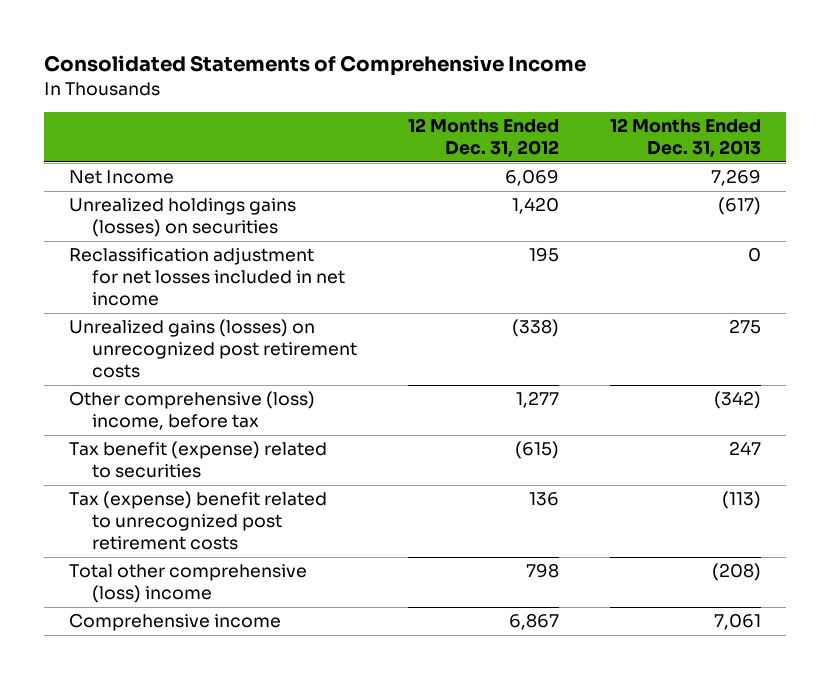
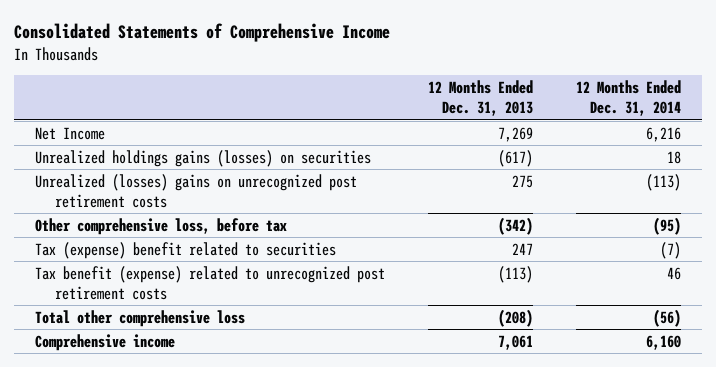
[407,118,559,158] 12 Months Ended Dec. 31, 2012 -> none
none -> [575,80,681,117] 12 Months Ended Dec. 31, 2014
[68,247,346,307] Reclassification adjustment for net losses included in net income -> none
[68,319,358,379] Unrealized gains (losses) on unrecognized post retirement costs -> [34,173,357,208] Unrealized (losses) gains on unrecognized post retirement costs
[68,391,315,431] Other comprehensive (loss) income, before tax -> [34,217,287,235] Other comprehensive loss, before tax
[68,441,327,479] Tax benefit (expense) related to securities -> [34,241,336,259] Tax (expense) benefit related to securities
[68,491,327,551] Tax (expense) benefit related to unrecognized post retirement costs -> [34,265,385,300] Tax benefit (expense) related to unrecognized post retirement costs
[68,564,307,604] Total other comprehensive (loss) income -> [34,309,245,327] Total other comprehensive loss

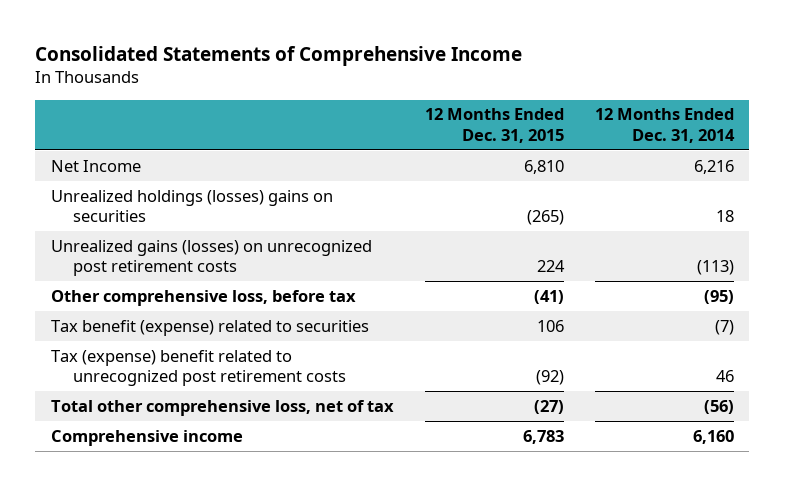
[427,80,533,117] 12 Months Ended Dec. 31, 2013 -> none
none -> [424,108,564,143] 12 Months Ended Dec. 31, 2015
[34,149,371,167] Unrealized holdings gains (losses) on securities -> [50,189,333,223] Unrealized holdings (losses) gains on securities
[34,173,357,208] Unrealized (losses) gains on unrecognized post retirement costs -> [50,239,372,277] Unrealized gains (losses) on unrecognized post retirement costs
[34,241,336,259] Tax (expense) benefit related to securities -> [50,319,369,336] Tax benefit (expense) related to securities
[34,265,385,300] Tax benefit (expense) related to unrecognized post retirement costs -> [50,349,346,387] Tax (expense) benefit related to unrecognized post retirement costs
[34,309,245,327] Total other comprehensive loss -> [50,399,394,416] Total other comprehensive loss, net of tax

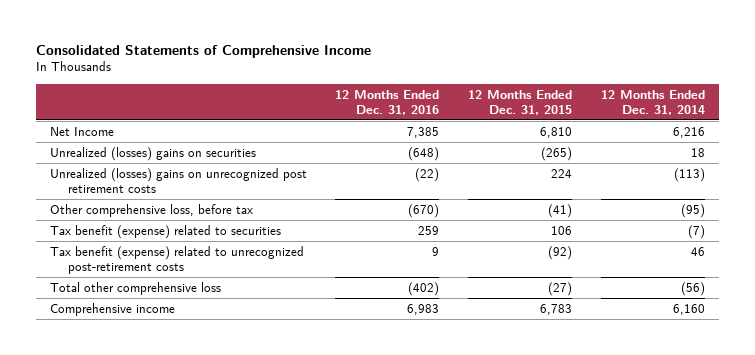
none -> [335,89,440,115] 12 Months Ended Dec. 31, 2016
[50,189,333,223] Unrealized holdings (losses) gains on securities -> [49,146,256,161] Unrealized (losses) gains on securities
[50,239,372,277] Unrealized gains (losses) on unrecognized post retirement costs -> [49,167,307,193] Unrealized (losses) gains on unrecognized post retirement costs
[50,349,346,387] Tax (expense) benefit related to unrecognized post retirement costs -> [49,245,304,274] Tax benefit (expense) related to unrecognized post-retirement costs
[50,399,394,416] Total other comprehensive loss, net of tax -> [49,281,221,295] Total other comprehensive loss

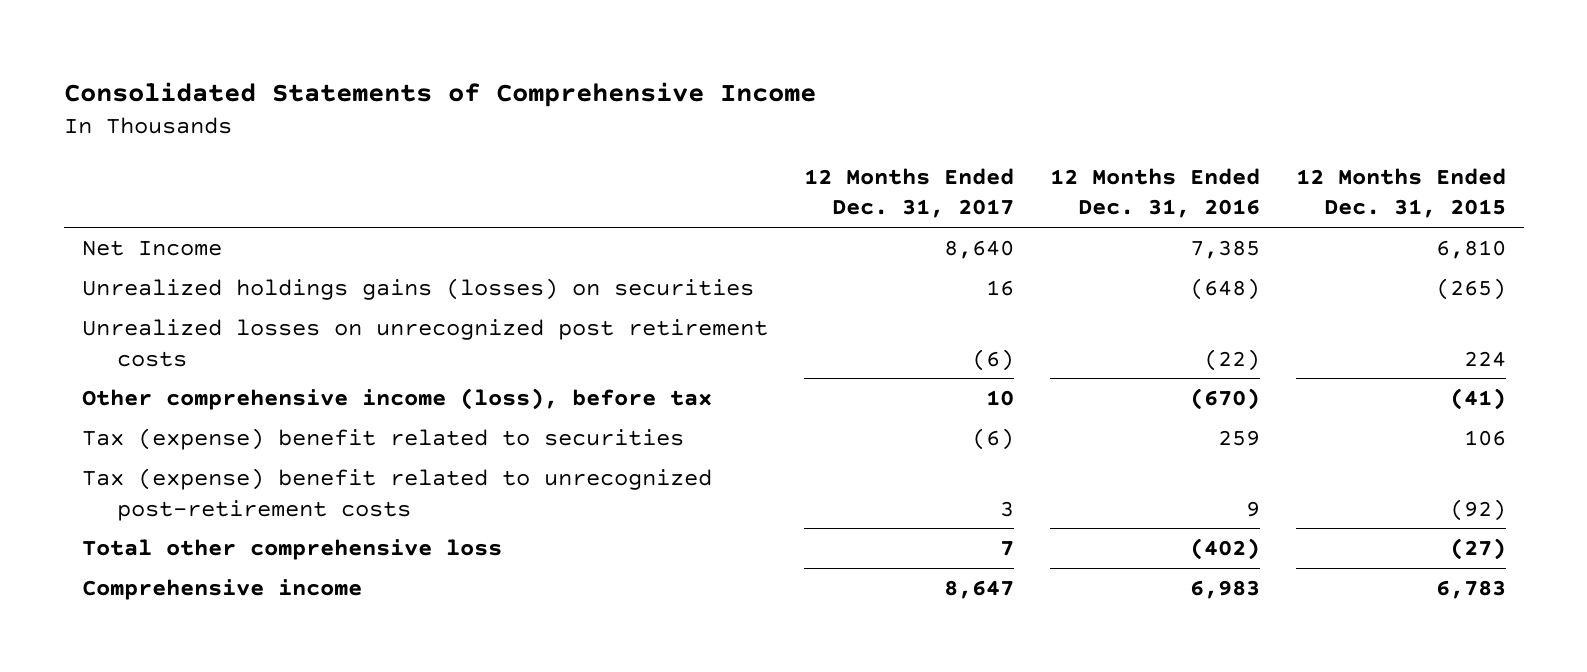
[600,89,705,115] 12 Months Ended Dec. 31, 2014 -> none
none -> [803,167,1014,219] 12 Months Ended Dec. 31, 2017
[49,146,256,161] Unrealized (losses) gains on securities -> [81,277,754,300] Unrealized holdings gains (losses) on securities
[49,167,307,193] Unrealized (losses) gains on unrecognized post retirement costs -> [81,318,768,367] Unrealized losses on unrecognized post retirement costs
[49,203,253,217] Other comprehensive loss, before tax -> [81,387,712,410] Other comprehensive income (loss), before tax
[49,224,281,239] Tax benefit (expense) related to securities -> [81,427,684,450] Tax (expense) benefit related to securities
[49,245,304,274] Tax benefit (expense) related to unrecognized post-retirement costs -> [81,467,712,521] Tax (expense) benefit related to unrecognized post-retirement costs

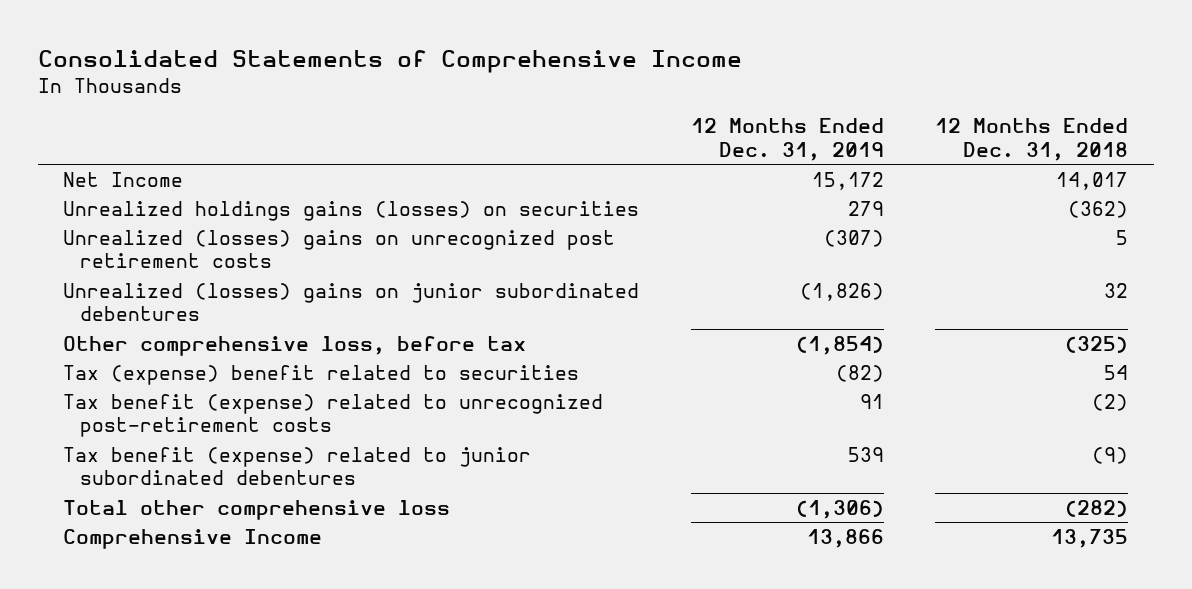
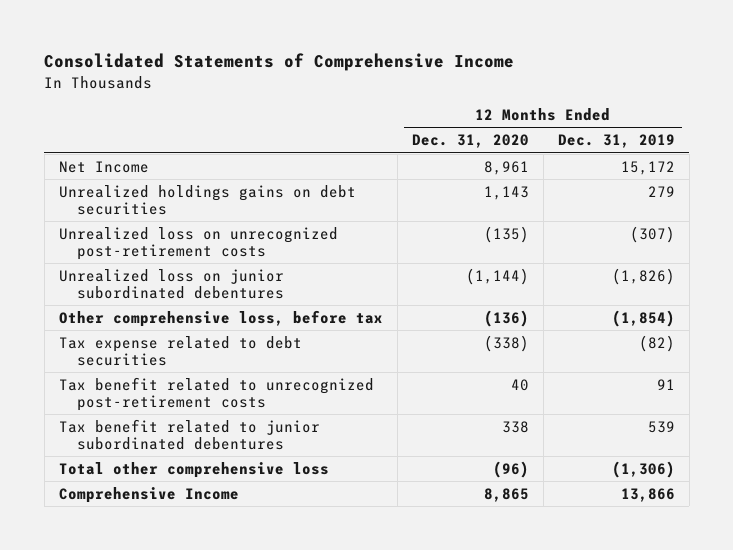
[935,118,1129,162] 12 Months Ended Dec. 31, 2018 -> none
none -> [411,134,529,149] Dec. 31, 2020
[63,200,640,221] Unrealized holdings gains (losses) on securities -> [58,184,356,216] Unrealized holdings gains on debt securities
[63,229,616,269] Unrealized (losses) gains on unrecognized post retirement costs -> [58,226,338,261] Unrealized loss on unrecognized post-retirement costs
[63,282,640,322] Unrealized (losses) gains on junior subordinated debentures -> [58,268,284,300] Unrealized loss on junior subordinated debentures
[63,364,580,385] Tax (expense) benefit related to securities -> [58,335,302,367] Tax expense related to debt securities
[63,393,604,438] Tax benefit (expense) related to unrecognized post-retirement costs -> [58,376,374,412] Tax benefit related to unrecognized post-retirement costs
[63,446,532,486] Tax benefit (expense) related to junior subordinated debentures -> [58,418,320,451] Tax benefit related to junior subordinated debentures

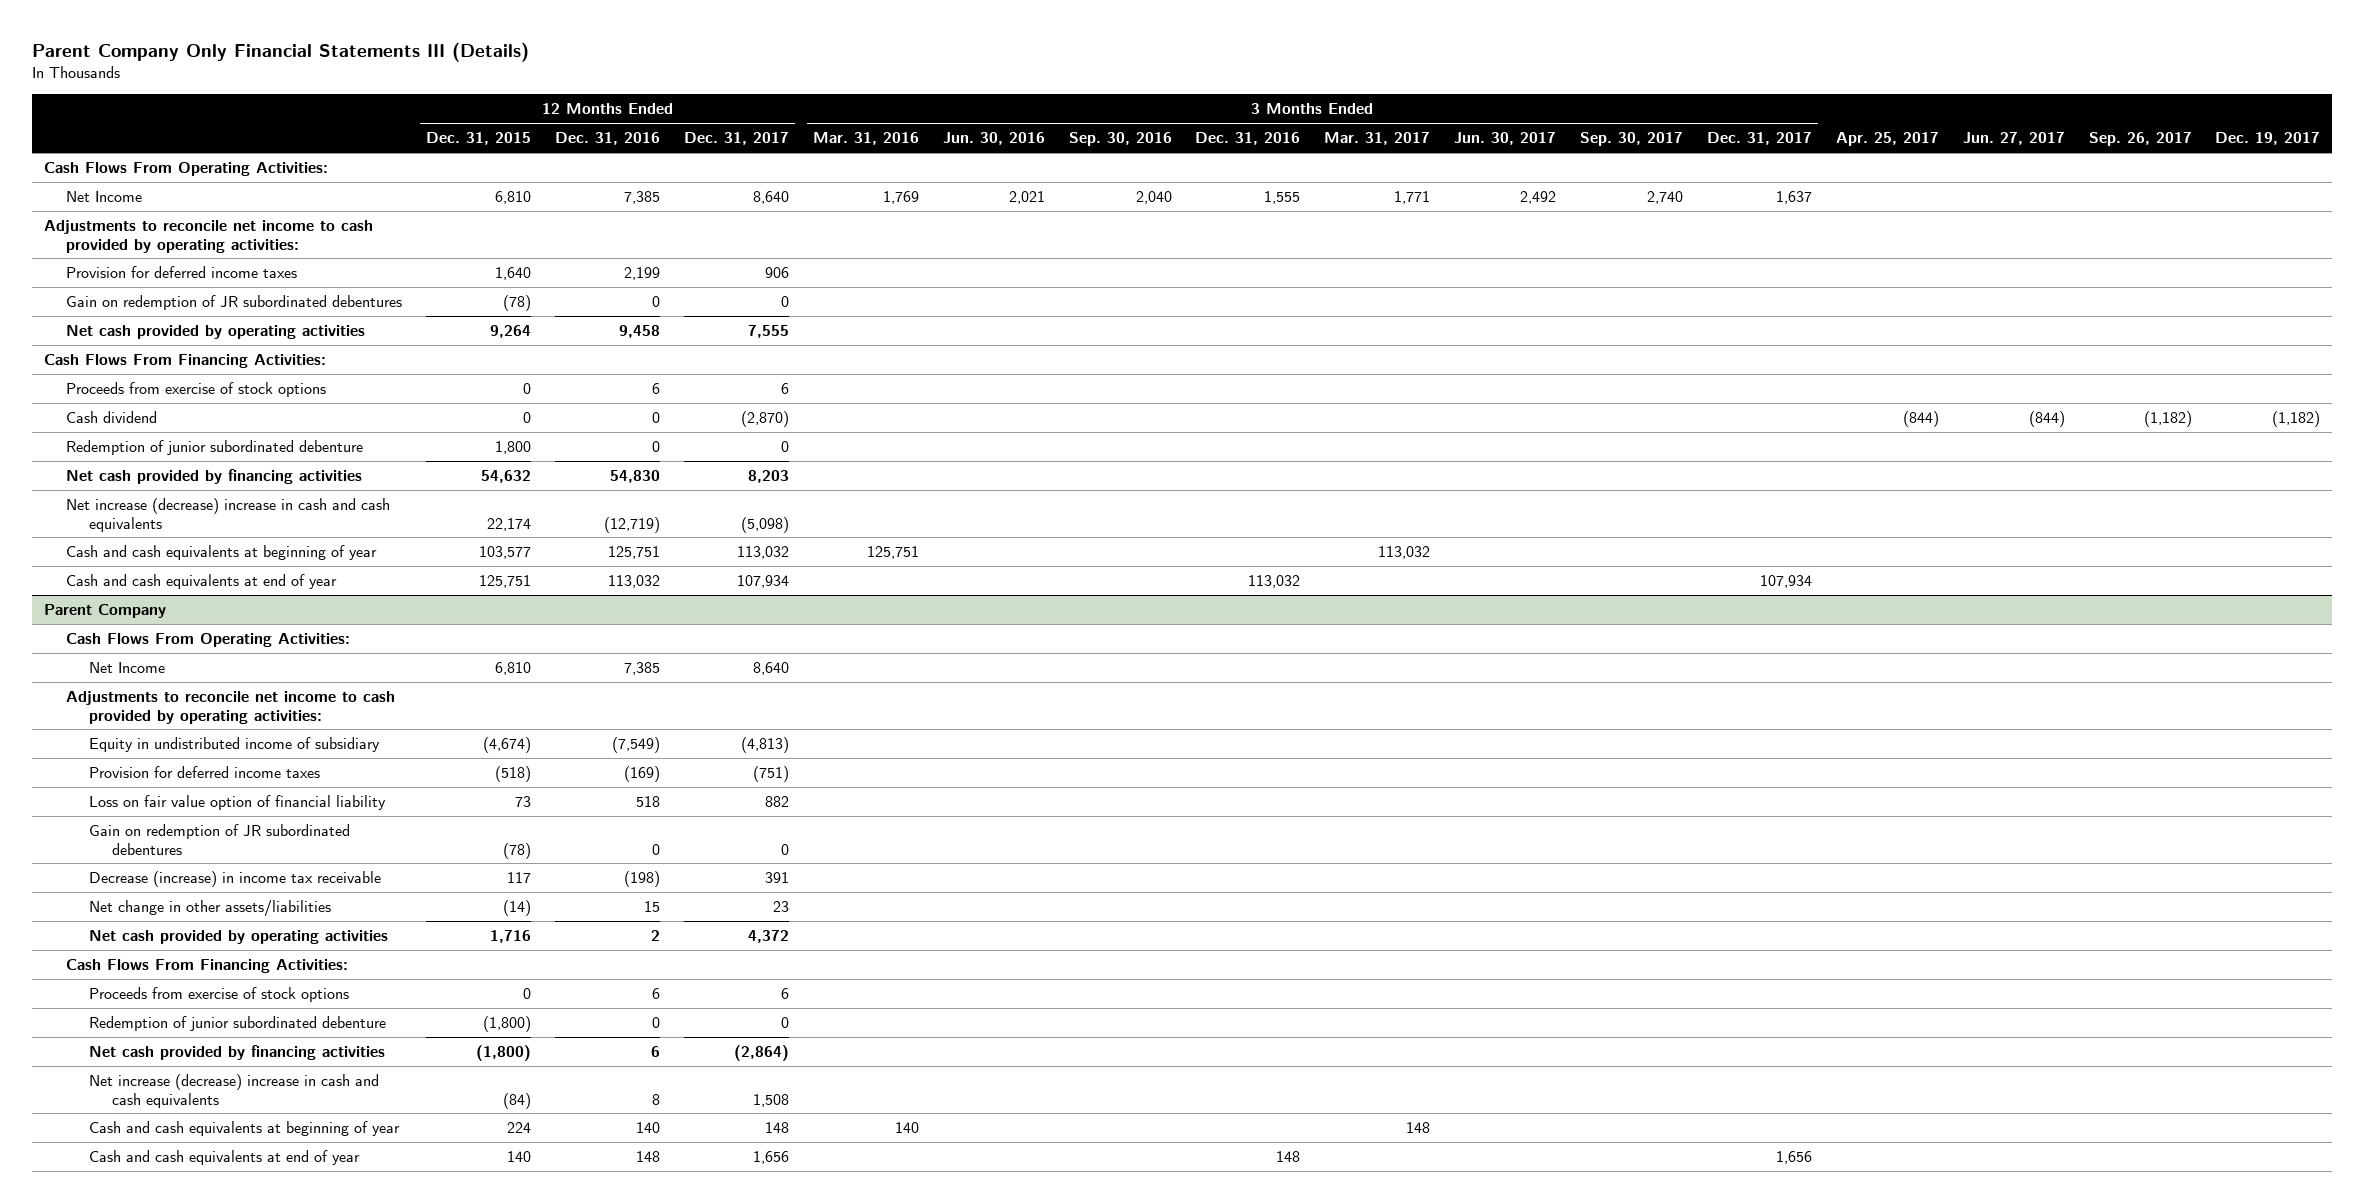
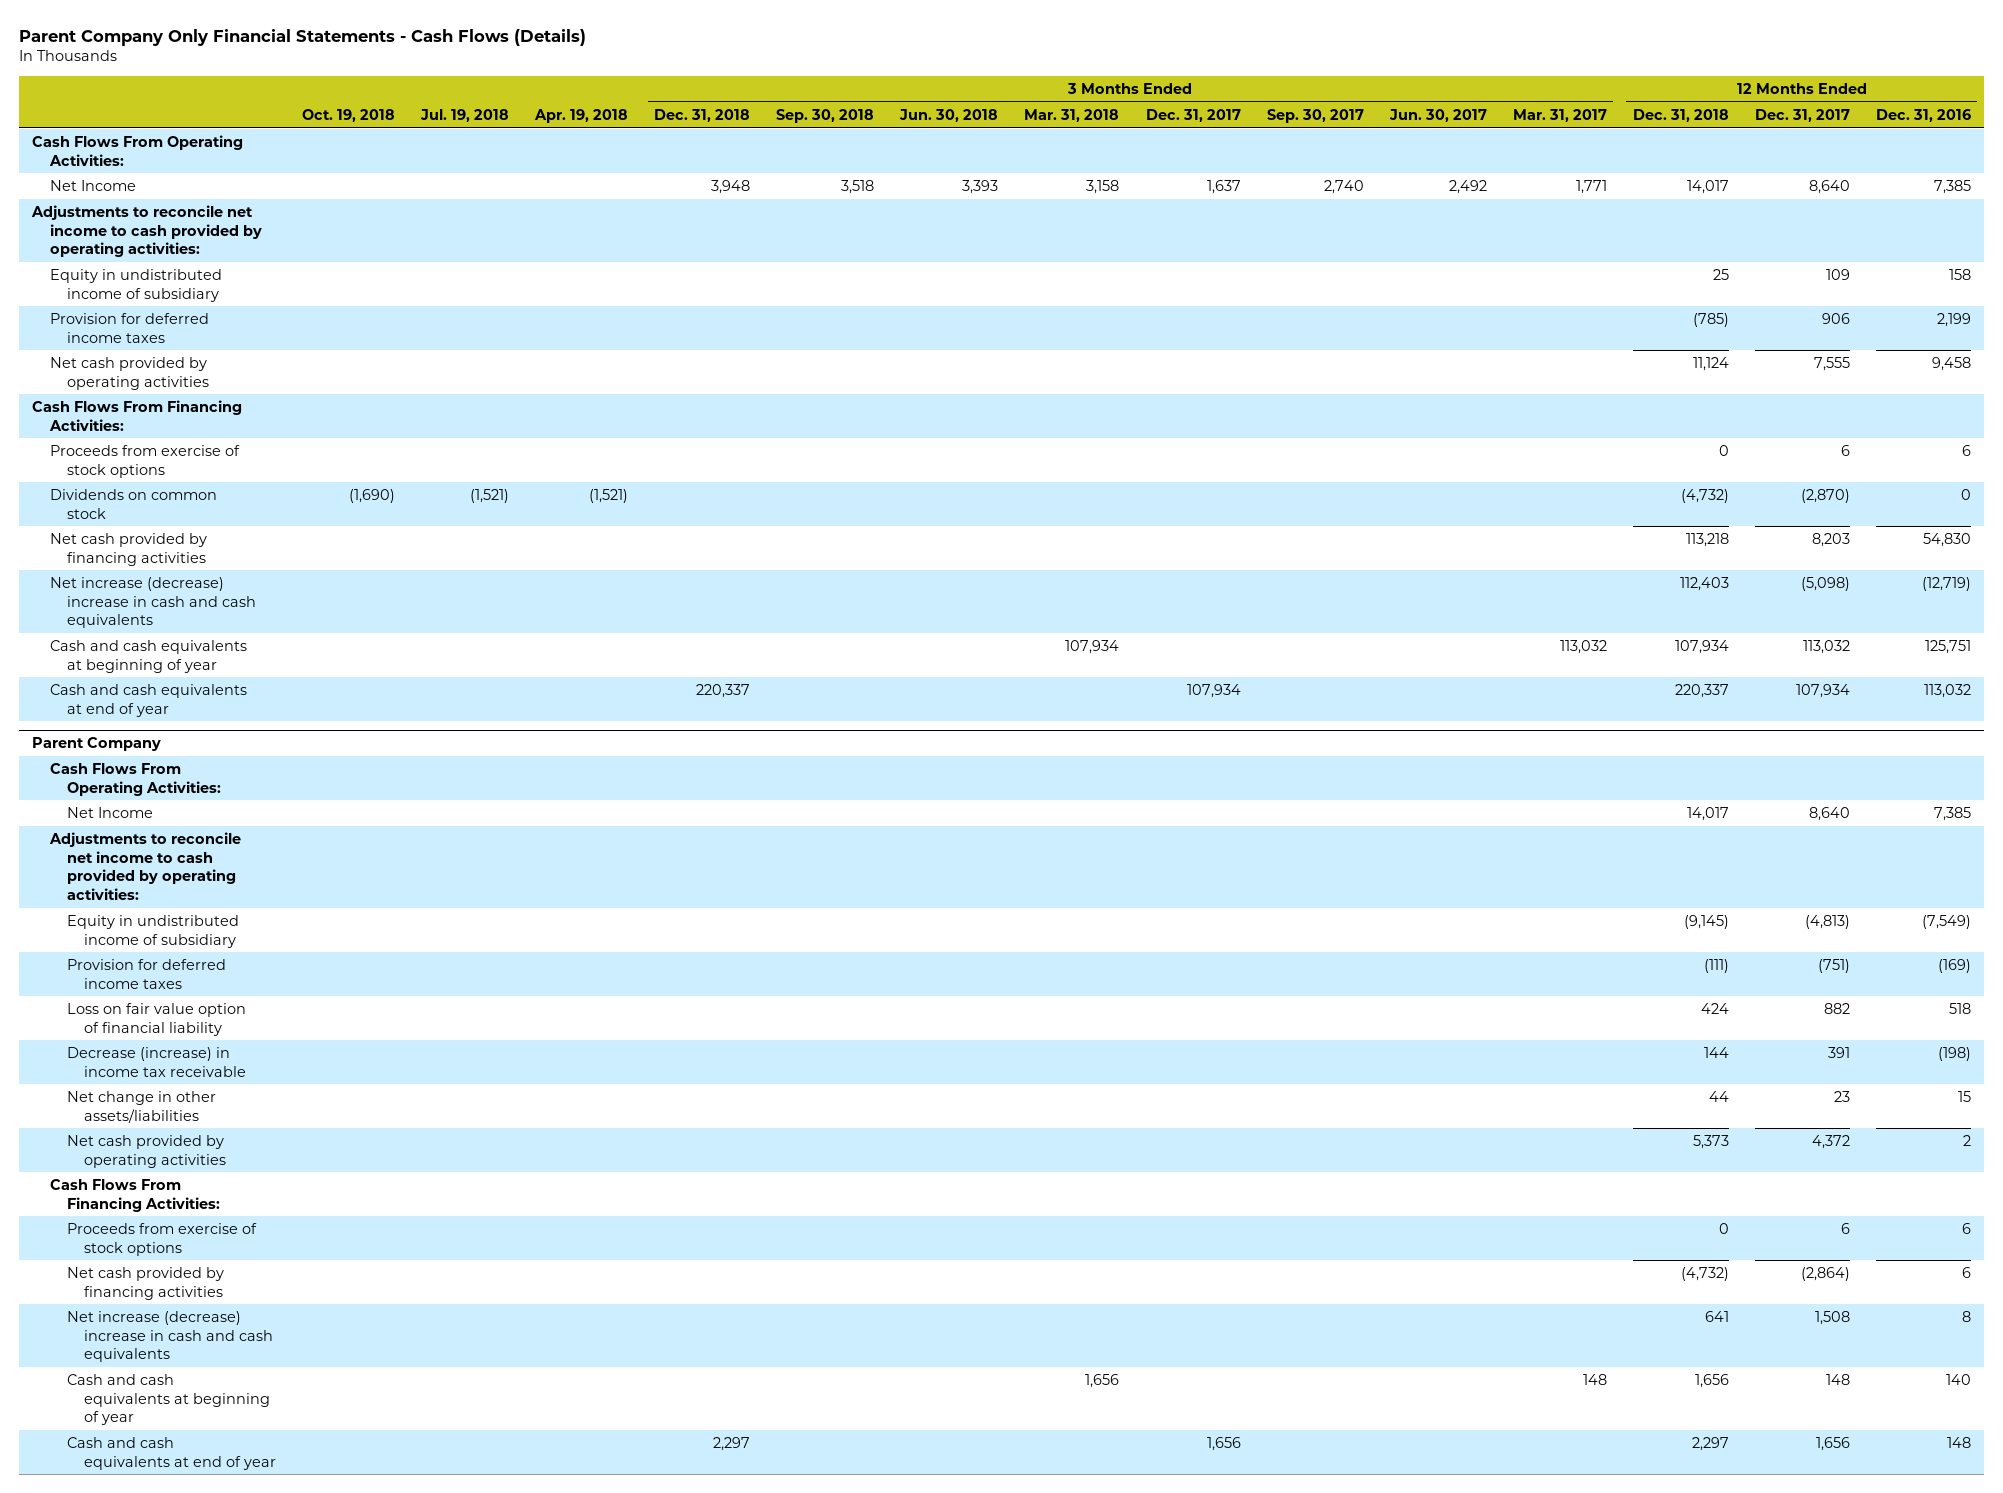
[31,41,529,62] Parent Company Only Financial Statements III (Details) -> [19,28,587,46] Parent Company Only Financial Statements - Cash Flows (Details)
[426,132,532,146] Dec. 31, 2015 -> none
[812,132,919,146] Mar. 31, 2016 -> none
[942,132,1045,146] Jun. 30, 2016 -> none
[1068,132,1172,147] Sep. 30, 2016 -> none
[1195,132,1301,146] Dec. 31, 2016 -> none
[1835,132,1939,147] Apr. 25, 2017 -> none
[1962,132,2065,146] Jun. 27, 2017 -> none
[2088,132,2192,147] Sep. 26, 2017 -> none
[2215,132,2321,146] Dec. 19, 2017 -> none
none -> [302,108,396,122] Oct. 19, 2018
none -> [420,108,510,122] Jul. 19, 2018
none -> [534,108,629,123] Apr. 19, 2018
none -> [654,108,751,122] Dec. 31, 2018
none -> [776,108,875,123] Sep. 30, 2018
none -> [899,108,999,122] Jun. 30, 2018
none -> [1024,108,1120,122] Mar. 31, 2018
none -> [1632,108,1729,122] Dec. 31, 2018
none -> [49,269,222,302] Equity in undistributed income of subsidiary
[66,295,403,311] Gain on redemption of JR subordinated debentures -> none
[66,440,364,456] Redemption of junior subordinated debenture -> none
[66,411,158,424] Cash dividend -> [49,489,217,519] Dividends on common stock
[88,824,350,855] Gain on redemption of JR subordinated debentures -> none
[88,1016,386,1032] Redemption of junior subordinated debenture -> none

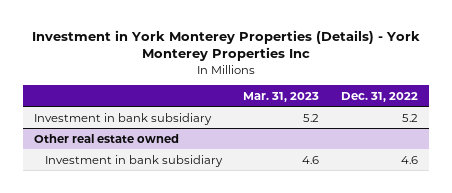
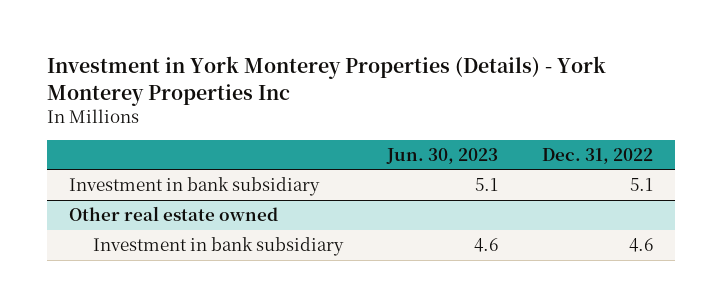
[243,92,320,103] Mar. 31, 2023 -> none
none -> [385,147,498,164] Jun. 30, 2023
[402,113,419,122] 5.2 -> [629,178,653,192] 5.1

